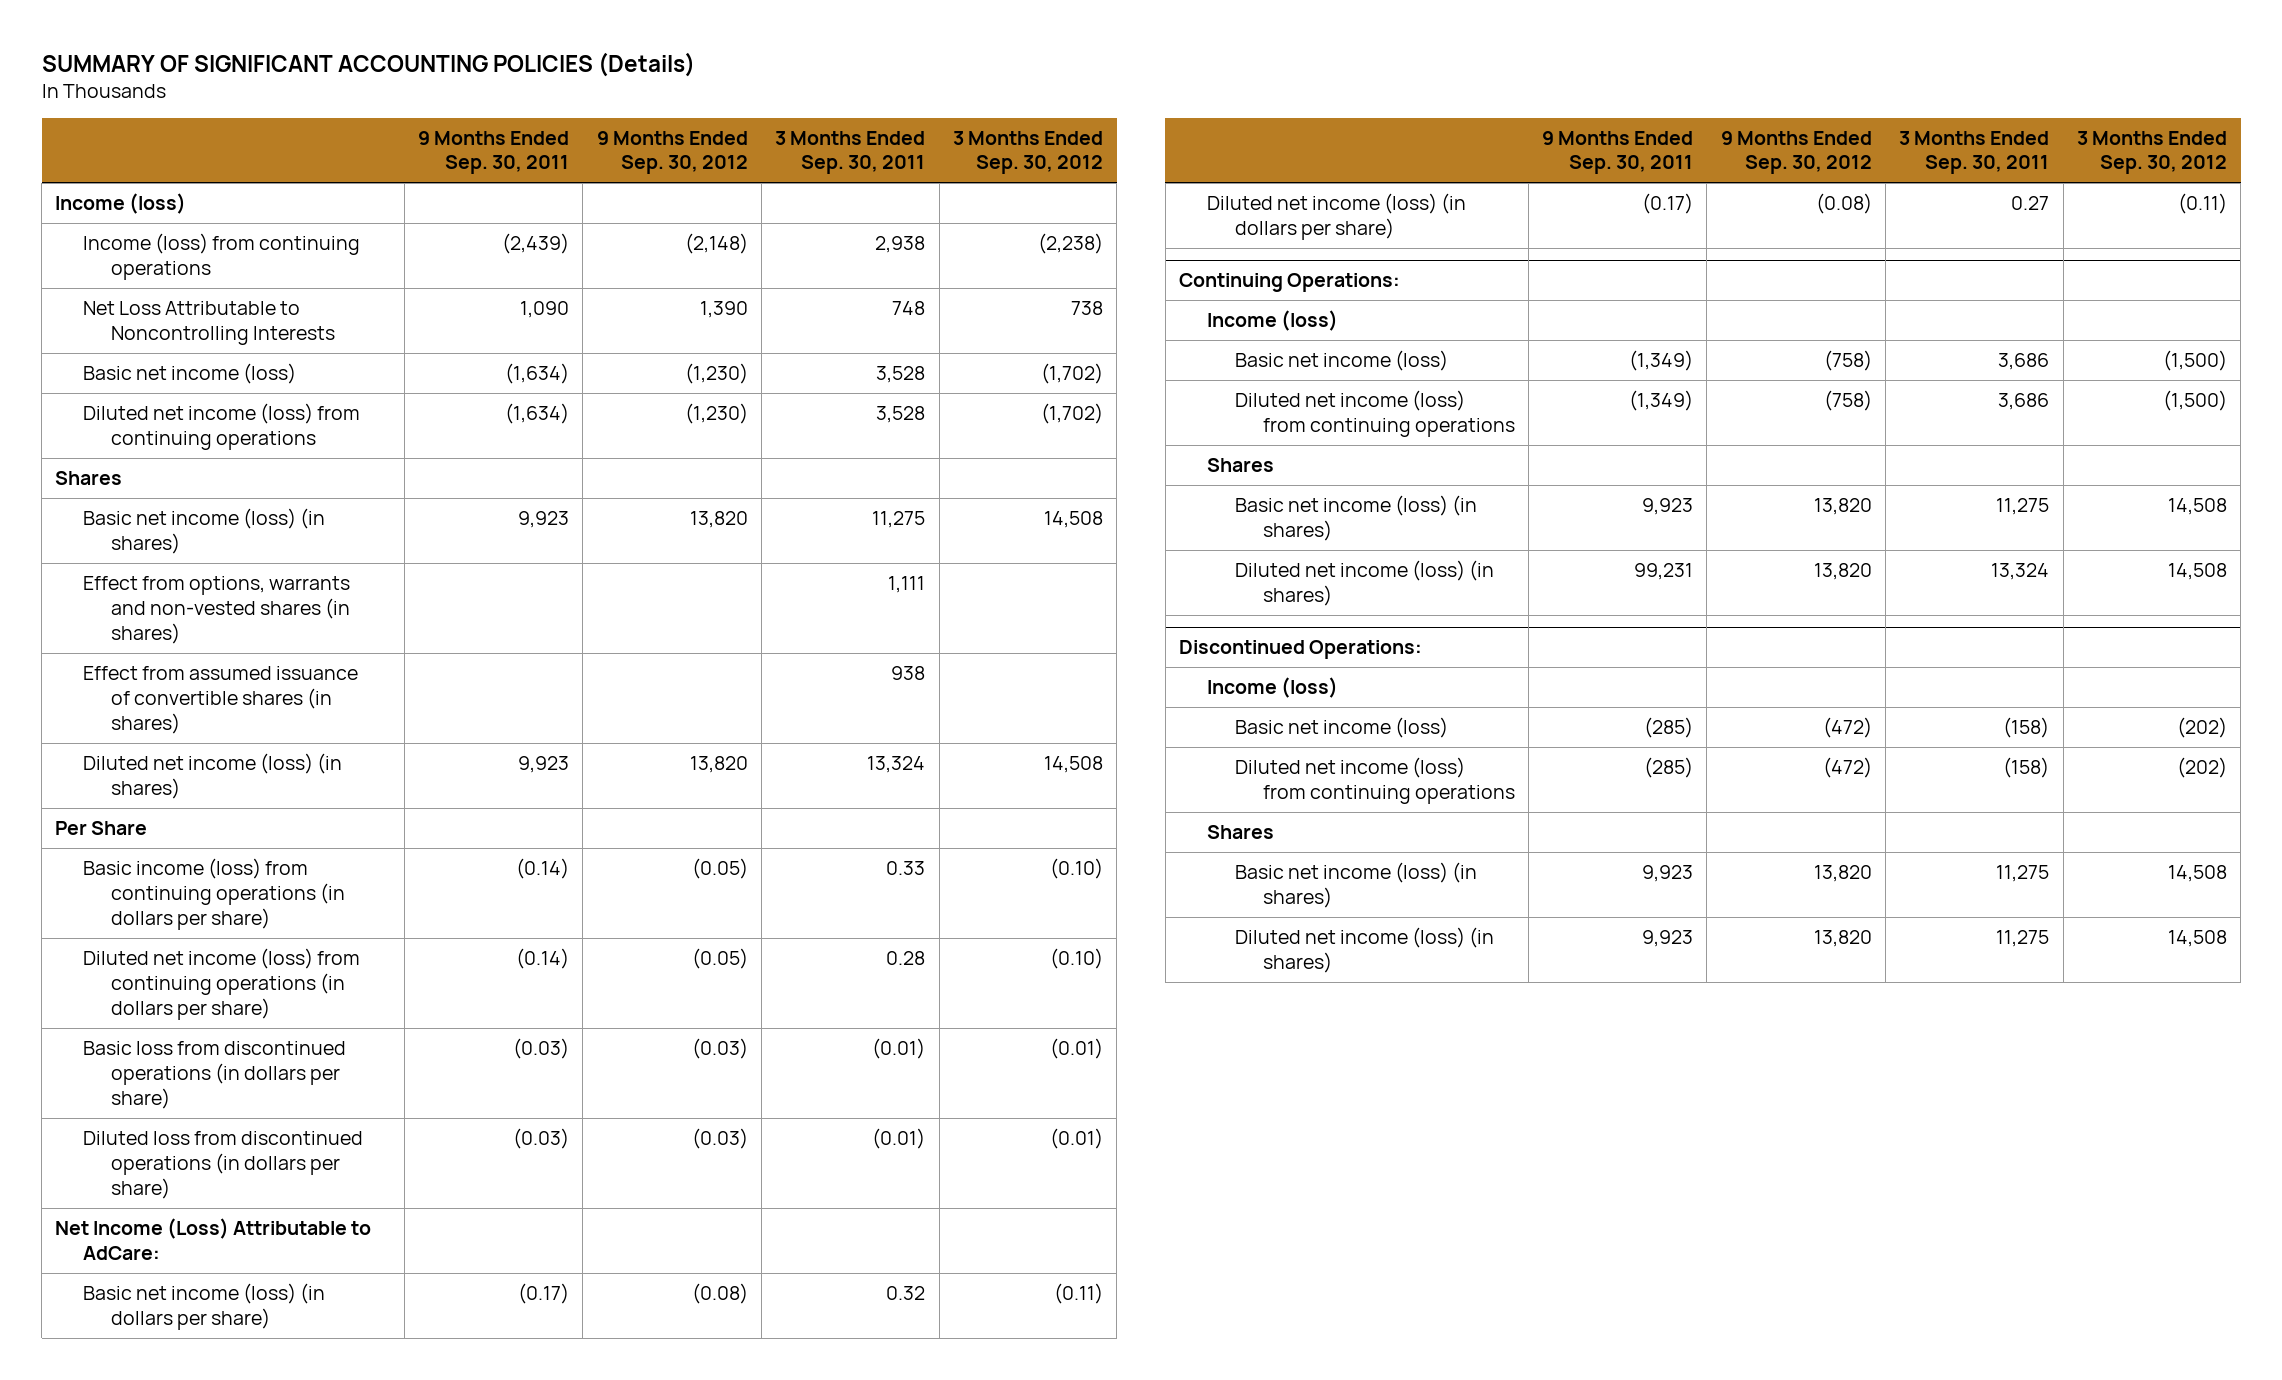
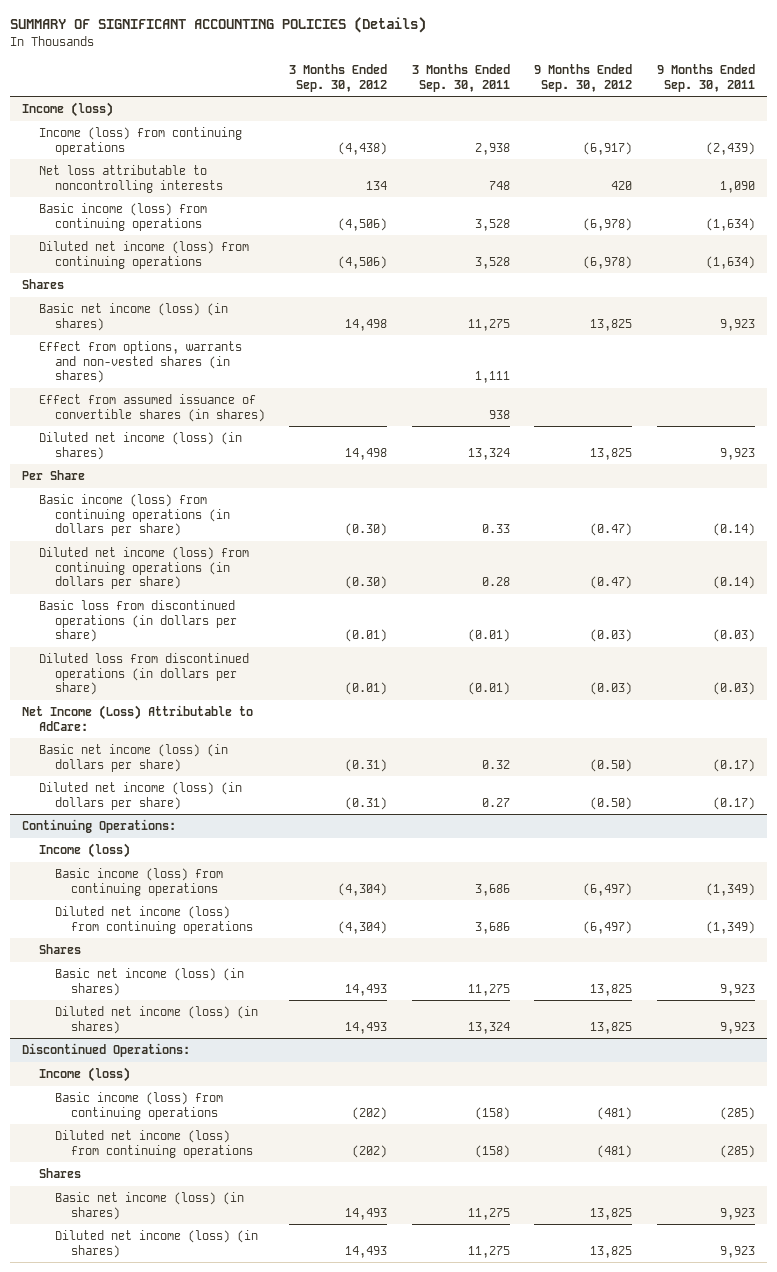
[684,233,748,255] (2,148) -> [583,141,633,155] (6,917)
[1037,233,1103,255] (2,238) -> [338,141,388,155] (4,438)
[83,301,335,345] Net Loss Attributable to Noncontrolling Interests -> [38,165,223,193] Net loss attributable to noncontrolling interests
[699,301,748,319] 1,390 -> [611,180,633,190] 420
[1070,301,1103,316] 738 -> [366,180,388,190] 134
[83,363,297,385] Basic net income (loss) -> [38,203,207,231] Basic income (loss) from continuing operations
[684,363,748,385] (1,230) -> [583,217,633,231] (6,978)
[1040,363,1103,385] (1,702) -> [338,217,388,231] (4,506)
[684,403,748,425] (1,230) -> [583,255,633,269] (6,978)
[1040,403,1103,425] (1,702) -> [338,255,388,269] (4,506)
[689,511,748,529] 13,820 -> [590,318,633,331] 13,825
[1043,511,1103,529] 14,508 -> [345,318,388,331] 14,498
[689,756,748,774] 13,820 -> [590,447,633,460] 13,825
[1043,756,1103,774] 14,508 -> [345,447,388,460] 14,498
[691,858,748,880] (0.05) -> [590,523,633,537] (0.47)
[1049,858,1103,880] (0.10) -> [345,523,388,537] (0.30)
[691,948,748,970] (0.05) -> [590,576,633,590] (0.47)
[1049,948,1103,970] (0.10) -> [345,576,388,590] (0.30)
[691,1283,748,1305] (0.08) -> [590,758,633,772] (0.50)
[1053,1283,1103,1305] (0.11) -> [345,758,388,772] (0.31)
[1815,193,1872,215] (0.08) -> [590,796,633,810] (0.50)
[2177,193,2227,215] (0.11) -> [345,796,388,810] (0.31)
[1234,350,1448,372] Basic net income (loss) -> [54,868,223,896] Basic income (loss) from continuing operations
[1823,350,1872,372] (758) -> [583,882,633,896] (6,497)
[2162,350,2227,372] (1,500) -> [338,882,388,896] (4,304)
[1823,390,1872,412] (758) -> [583,920,633,934] (6,497)
[2162,390,2227,412] (1,500) -> [338,920,388,934] (4,304)
[1813,498,1872,516] 13,820 -> [590,983,633,996] 13,825
[2167,498,2227,516] 14,508 -> [345,983,388,996] 14,493
[1634,563,1694,581] 99,231 -> [719,1021,755,1034] 9,923
[1813,563,1872,581] 13,820 -> [590,1021,633,1034] 13,825
[2167,563,2227,581] 14,508 -> [345,1021,388,1034] 14,493
[1234,717,1448,739] Basic net income (loss) -> [54,1092,223,1120] Basic income (loss) from continuing operations
[1822,717,1872,739] (472) -> [597,1106,633,1120] (481)
[1822,757,1872,779] (472) -> [597,1144,633,1158] (481)
[1813,865,1872,883] 13,820 -> [590,1207,633,1220] 13,825
[2167,865,2227,883] 14,508 -> [345,1207,388,1220] 14,493
[1813,930,1872,948] 13,820 -> [590,1245,633,1258] 13,825
[2167,930,2227,948] 14,508 -> [345,1245,388,1258] 14,493

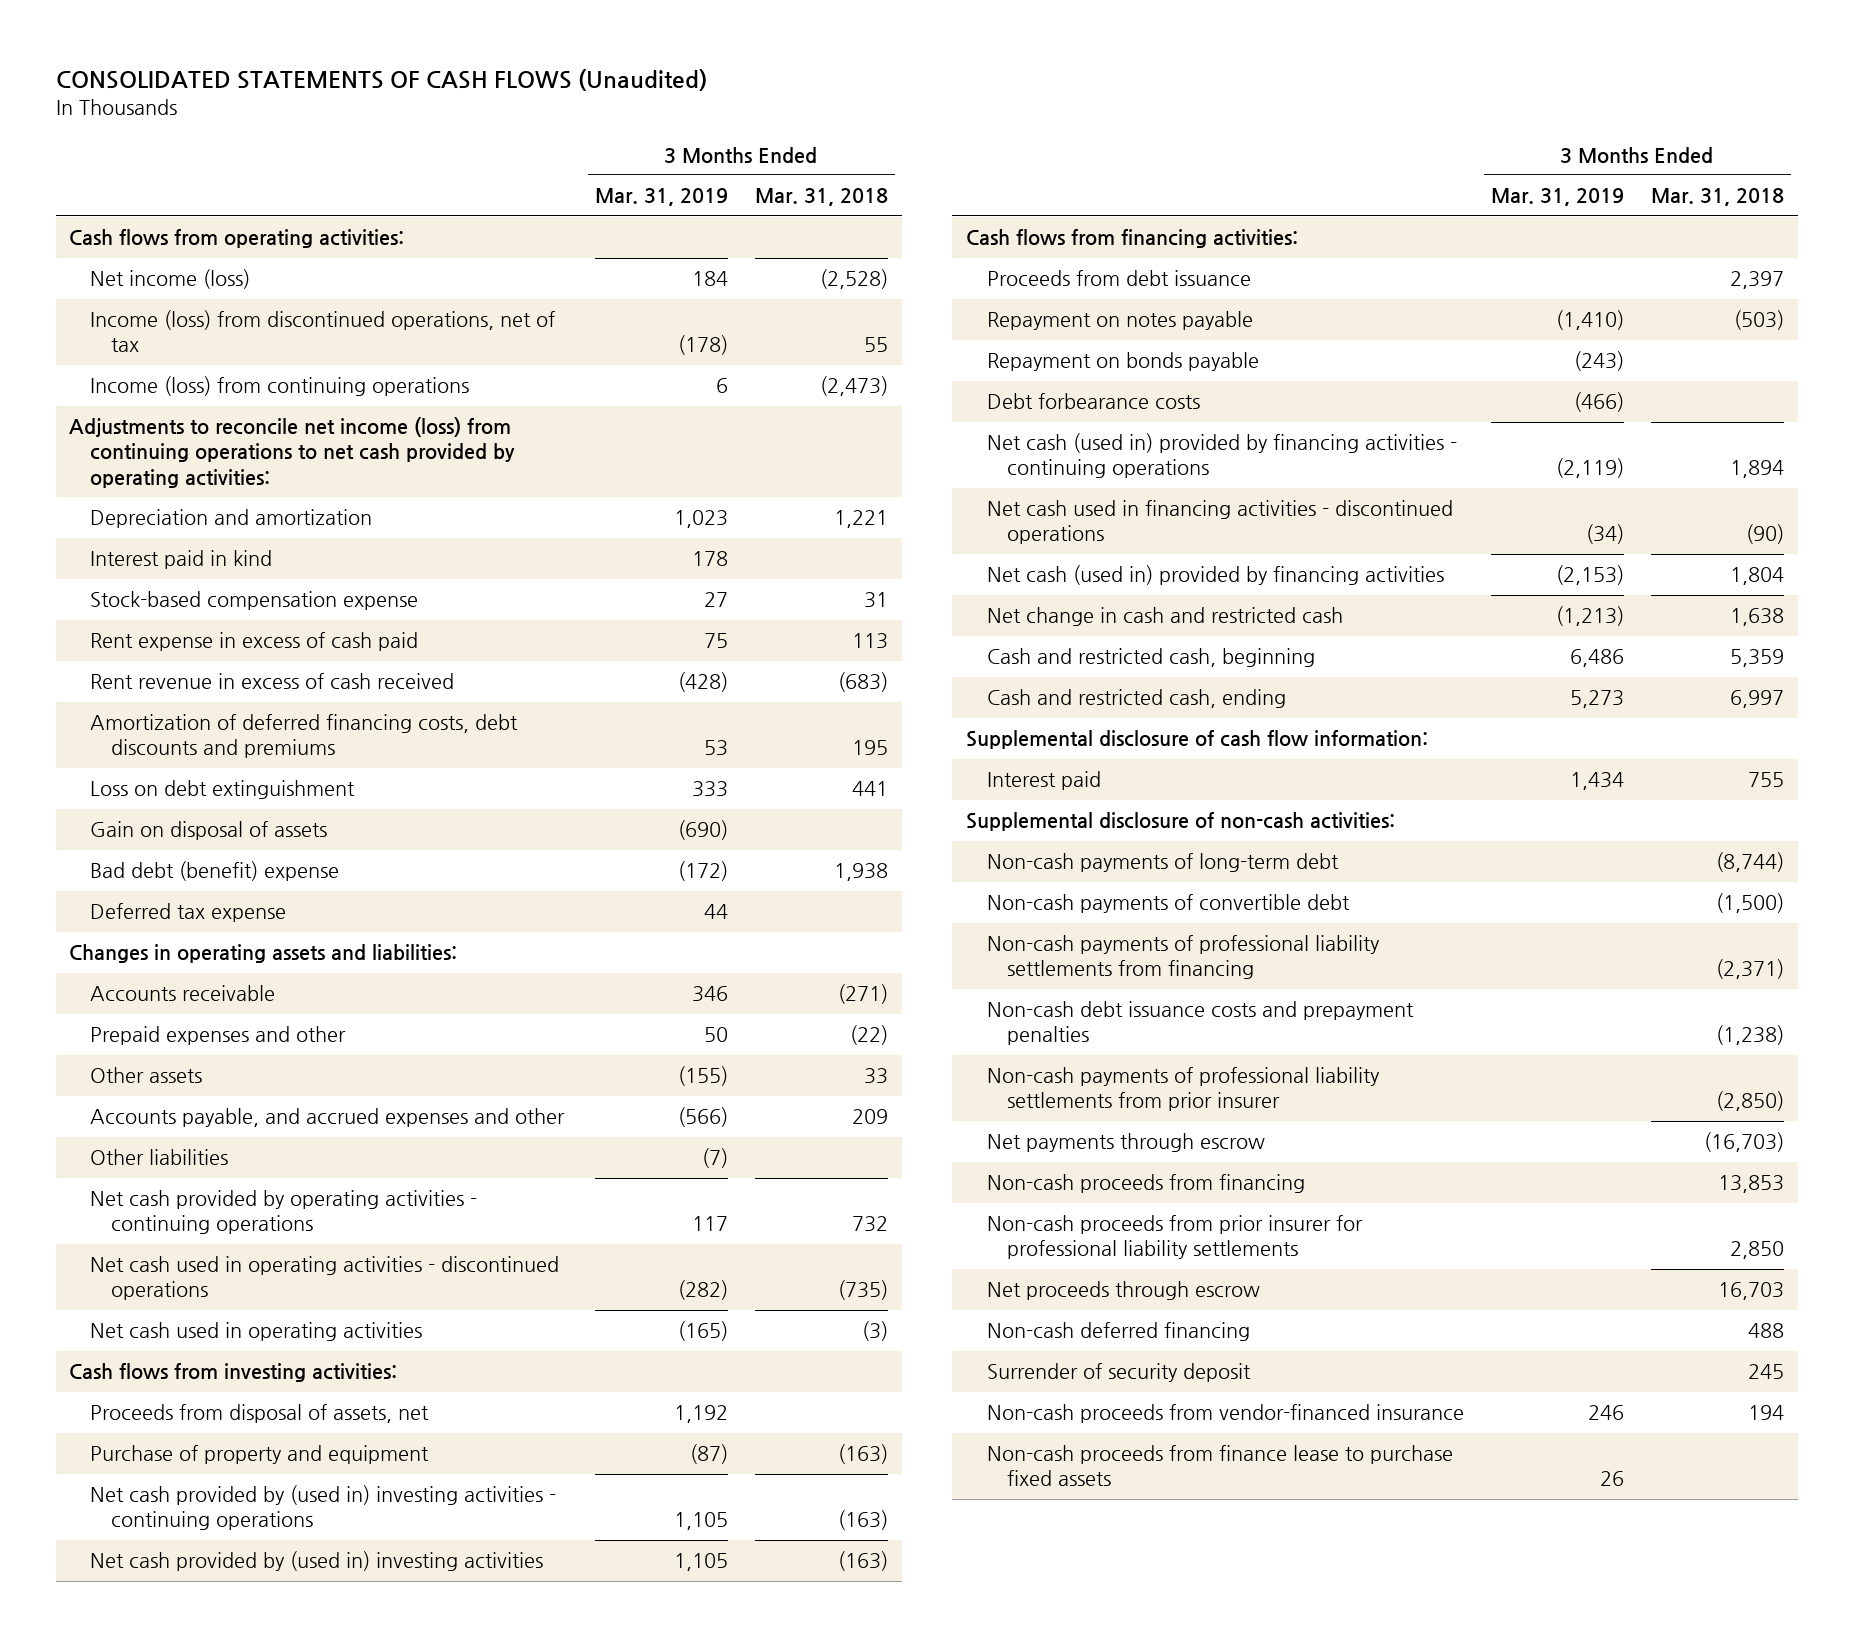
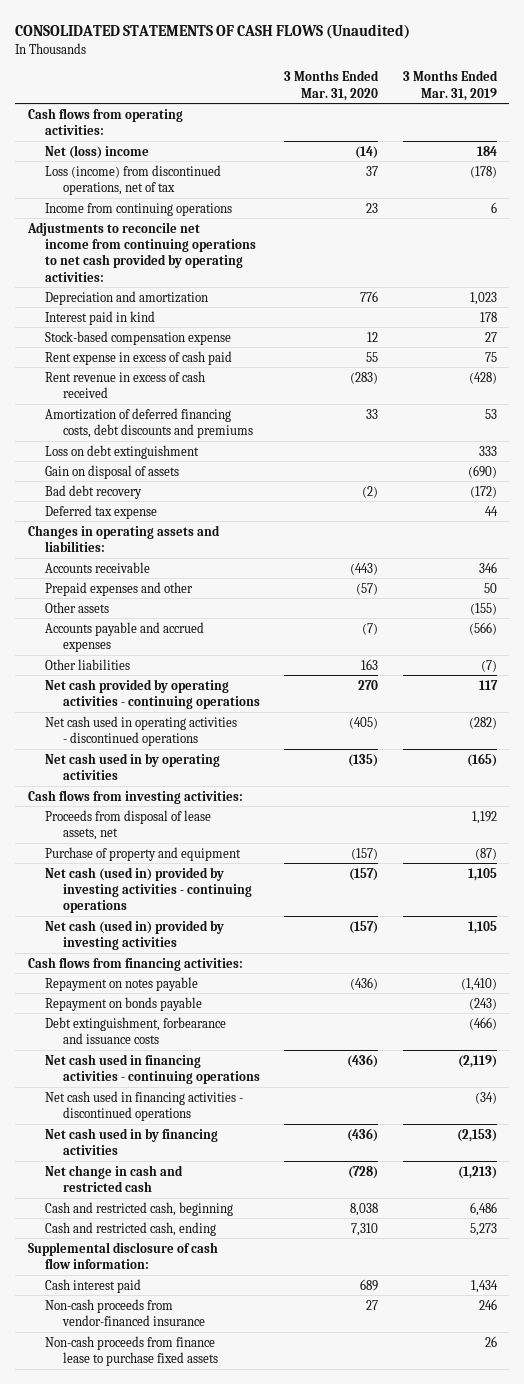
[754,188,888,207] Mar. 31, 2018 -> none
none -> [284,70,380,101] 3 Months Ended Mar. 31, 2020
[90,269,251,290] Net income (loss) -> [45,144,150,159] Net (loss) income
[90,310,556,353] Income (loss) from discontinued operations, net of tax -> [45,164,222,195] Loss (income) from discontinued operations, net of tax
[90,376,470,397] Income (loss) from continuing operations -> [45,202,233,216] Income from continuing operations
[69,417,516,488] Adjustments to reconcile net income (loss) from continuing operations to net cash provided by operating activities: -> [26,221,257,282] Adjustments to reconcile net income from continuing operations to net cash provided by operating activities:
[90,861,340,882] Bad debt (benefit) expense -> [45,484,143,499] Bad debt recovery
[90,1108,566,1128] Accounts payable, and accrued expenses and other -> [45,621,205,652] Accounts payable and accrued expenses
[90,1322,423,1342] Net cash used in operating activities -> [45,752,221,780] Net cash used in by operating activities
[90,1404,430,1424] Proceeds from disposal of assets, net -> [45,809,212,840] Proceeds from disposal of lease assets, net
[90,1485,557,1531] Net cash provided by (used in) investing activities - continuing operations -> [45,866,253,914] Net cash (used in) provided by investing activities - continuing operations
[90,1551,544,1572] Net cash provided by (used in) investing activities -> [45,919,225,950] Net cash (used in) provided by investing activities
[986,270,1251,287] Proceeds from debt issuance -> none
[986,393,1200,410] Debt forbearance costs -> [45,1016,227,1044] Debt extinguishment, forbearance and issuance costs
[986,433,1457,479] Net cash (used in) provided by financing activities - continuing operations -> [45,1053,261,1084] Net cash used in financing activities - continuing operations
[986,565,1444,586] Net cash (used in) provided by financing activities -> [45,1127,219,1155] Net cash used in by financing activities
[965,812,1395,832] Supplemental disclosure of non-cash activities: -> none
[986,853,1339,873] Non-cash payments of long-term debt -> none
[986,894,1350,914] Non-cash payments of convertible debt -> none
[986,935,1380,980] Non-cash payments of professional liability settlements from financing -> none
[986,1001,1414,1046] Non-cash debt issuance costs and prepayment penalties -> none
[986,1067,1380,1112] Non-cash payments of professional liability settlements from prior insurer -> none
[986,1133,1265,1153] Net payments through escrow -> none
[986,1174,1305,1194] Non-cash proceeds from financing -> none
[986,1215,1363,1260] Non-cash proceeds from prior insurer for professional liability settlements -> none
[986,1281,1260,1301] Net proceeds through escrow -> none
[986,1322,1250,1342] Non-cash deferred financing -> none
[986,1363,1251,1383] Surrender of security deposit -> none
[986,771,1101,791] Interest paid -> [45,1278,142,1293] Cash interest paid

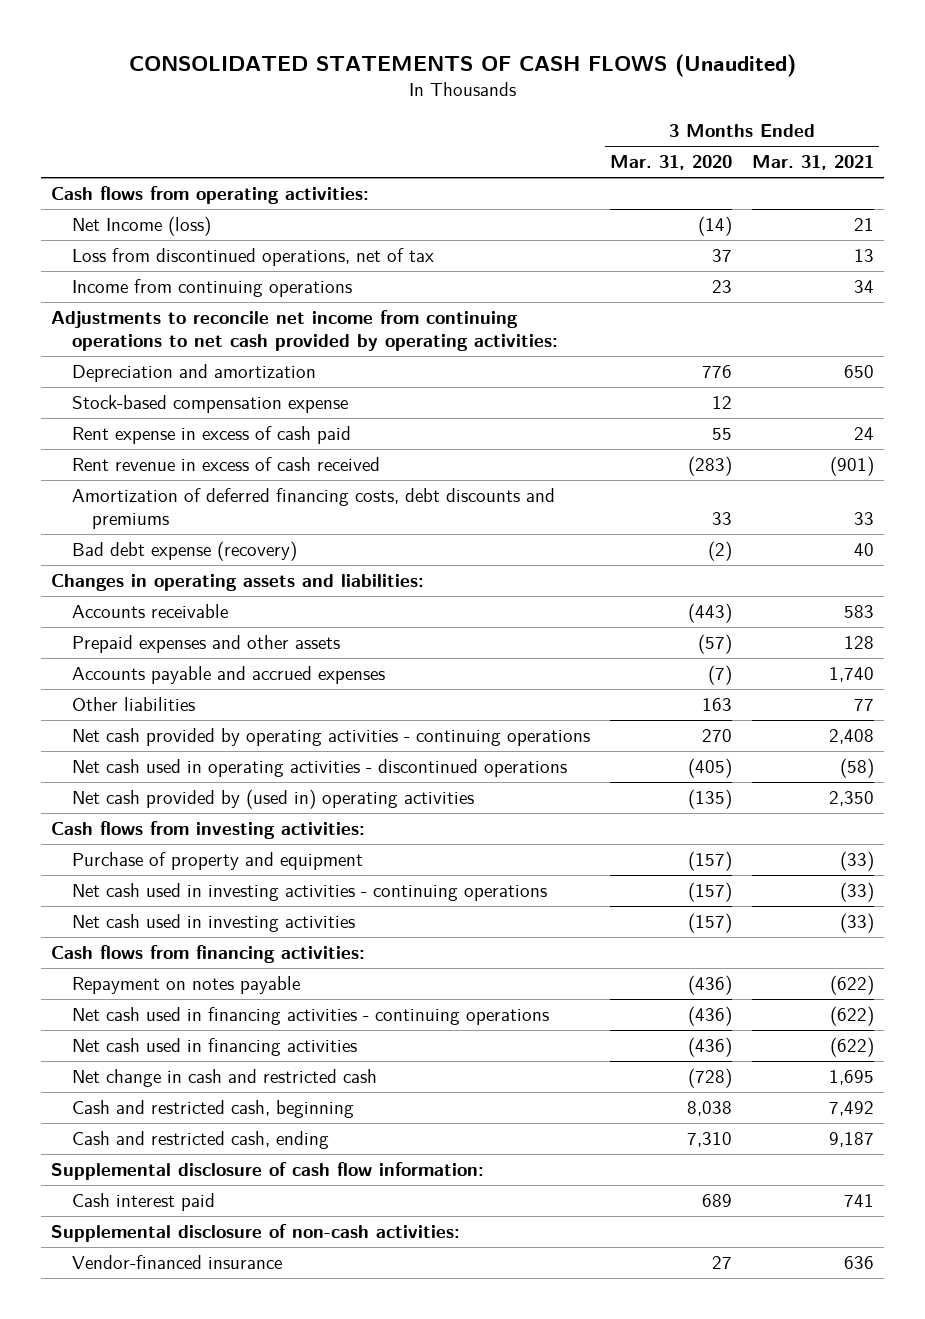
[402,70,498,101] 3 Months Ended Mar. 31, 2019 -> none
none -> [751,155,874,171] Mar. 31, 2021
[45,144,150,159] Net (loss) income -> [71,216,211,237] Net Income (loss)
[45,164,222,195] Loss (income) from discontinued operations, net of tax -> [71,248,434,267] Loss from discontinued operations, net of tax
[45,310,156,325] Interest paid in kind -> none
[45,444,200,459] Loss on debt extinguishment -> none
[45,464,180,479] Gain on disposal of assets -> none
[45,504,158,519] Deferred tax expense -> none
[45,484,143,499] Bad debt recovery -> [71,541,297,562] Bad debt expense (recovery)
[45,601,110,613] Other assets -> none
[45,581,194,596] Prepaid expenses and other -> [71,635,340,654] Prepaid expenses and other assets
[45,752,221,780] Net cash used in by operating activities -> [71,789,474,810] Net cash provided by (used in) operating activities
[45,809,212,840] Proceeds from disposal of lease assets, net -> none
[45,866,253,914] Net cash (used in) provided by investing activities - continuing operations -> [71,883,547,902] Net cash used in investing activities - continuing operations
[45,919,225,950] Net cash (used in) provided by investing activities -> [71,914,355,933] Net cash used in investing activities
[45,996,203,1011] Repayment on bonds payable -> none
[45,1016,227,1044] Debt extinguishment, forbearance and issuance costs -> none
[45,1090,244,1121] Net cash used in financing activities - discontinued operations -> none
[45,1127,219,1155] Net cash used in by financing activities -> [71,1038,357,1057] Net cash used in financing activities
[45,1298,206,1326] Non-cash proceeds from vendor-financed insurance -> none
[45,1335,219,1366] Non-cash proceeds from finance lease to purchase fixed assets -> none
none -> [51,1224,461,1243] Supplemental disclosure of non-cash activities:
none -> [71,1255,282,1270] Vendor-financed insurance

